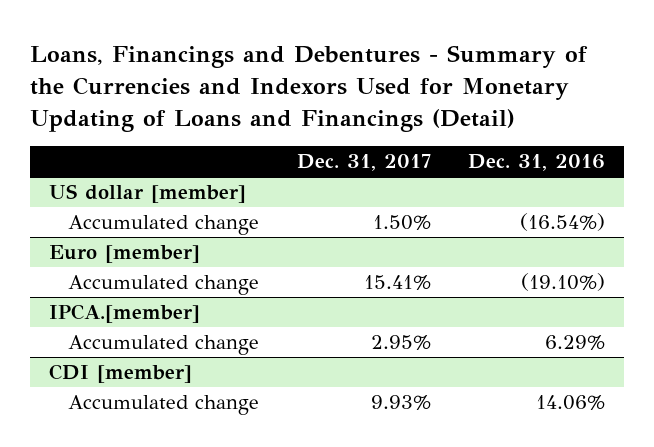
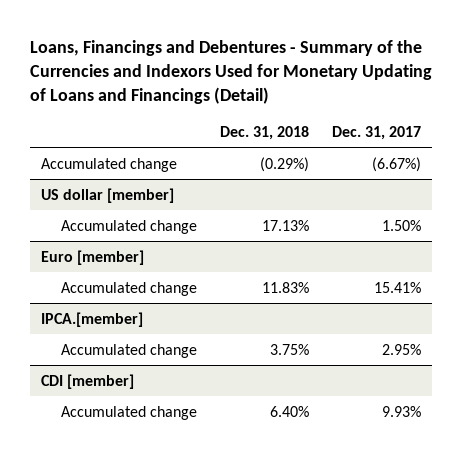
[468,154,606,172] Dec. 31, 2016 -> none
none -> [219,125,309,140] Dec. 31, 2018
none -> [40,157,177,172] Accumulated change

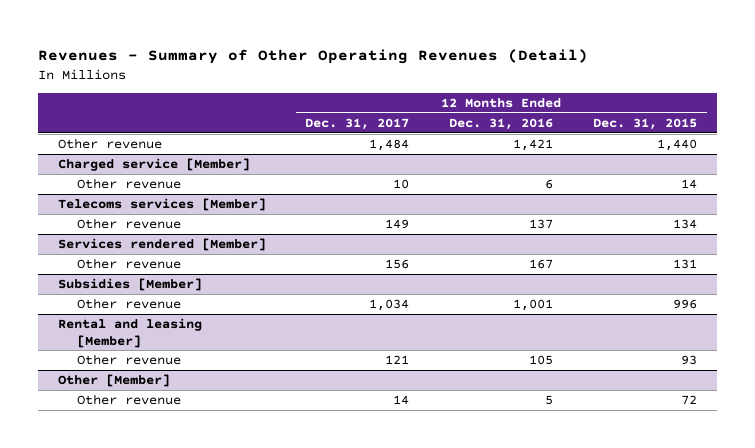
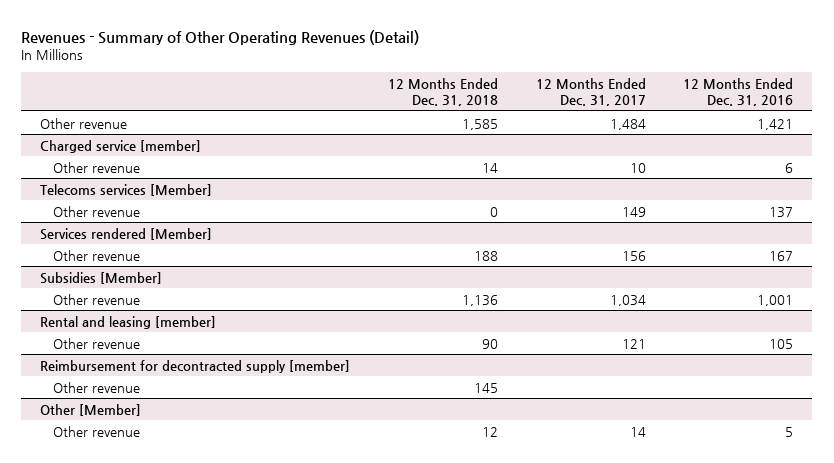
[592,117,697,130] Dec. 31, 2015 -> none
none -> [387,77,498,106] 12 Months Ended Dec. 31, 2018
[57,158,250,172] Charged service [Member] -> [40,139,202,153] Charged service [member]
[57,318,202,348] Rental and leasing [Member] -> [40,315,217,329] Rental and leasing [member]
none -> [40,359,351,373] Reimbursement for decontracted supply [member]
none -> [52,381,140,393] Other revenue

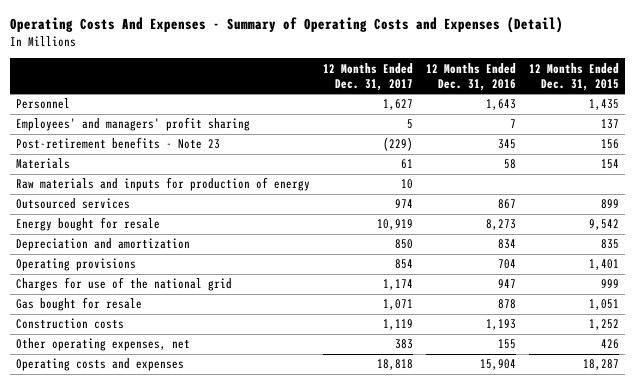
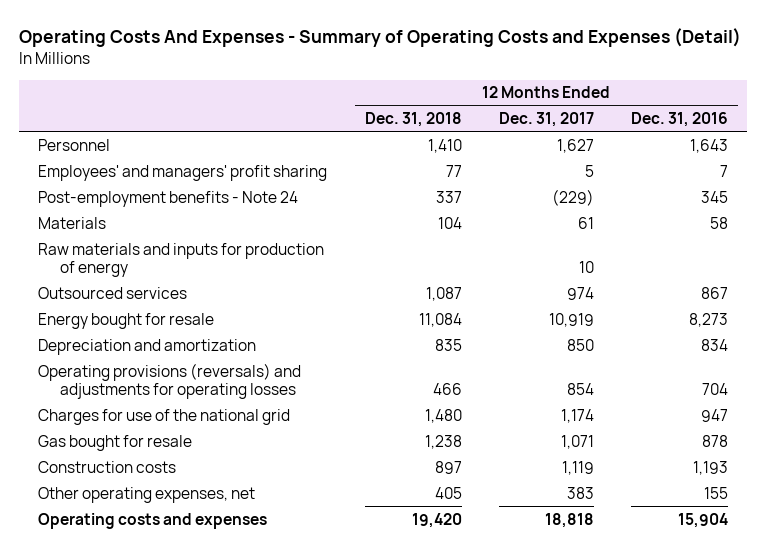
[528,62,619,91] 12 Months Ended Dec. 31, 2015 -> none
none -> [364,112,462,128] Dec. 31, 2018
[16,137,221,150] Post-retirement benefits - Note 23 -> [38,190,299,207] Post-employment benefits - Note 24
[16,258,137,272] Operating provisions -> [38,362,302,399] Operating provisions (reversals) and adjustments for operating losses

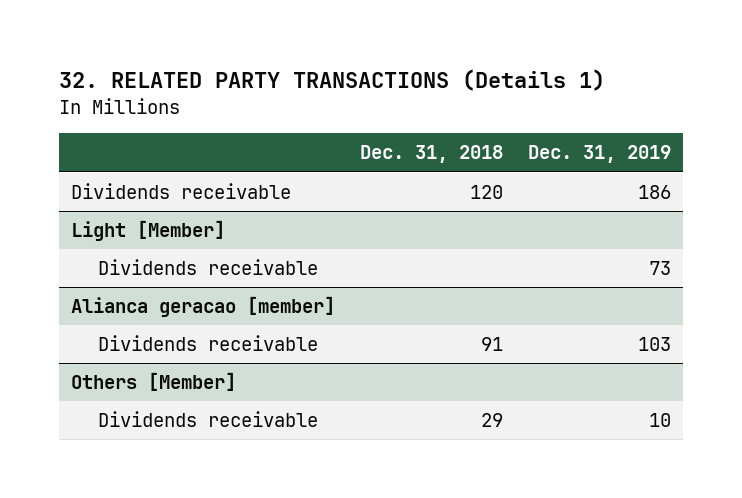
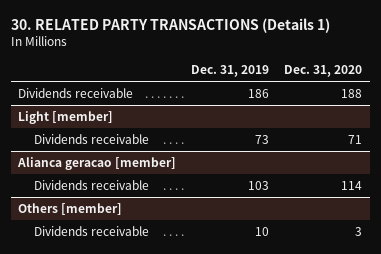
[58,69,605,92] 32. RELATED PARTY TRANSACTIONS (Details 1) -> [10,17,330,33] 30. RELATED PARTY TRANSACTIONS (Details 1)
[359,145,503,164] Dec. 31, 2018 -> none
none -> [284,64,363,77] Dec. 31, 2020
[71,220,226,242] Light [Member] -> [18,110,114,124] Light [member]
[71,372,237,392] Others [Member] -> [18,202,123,215] Others [member]

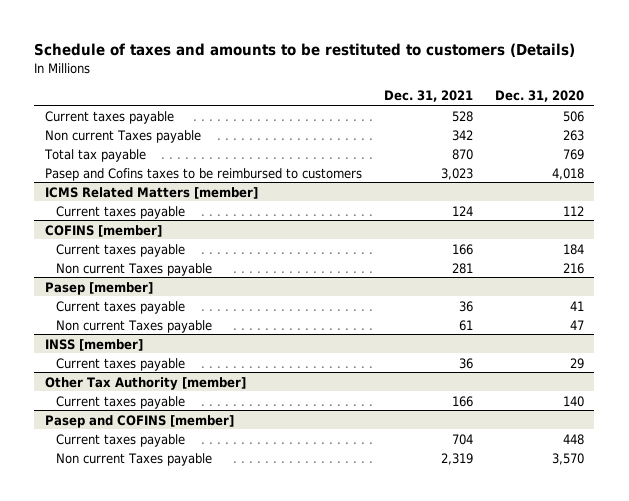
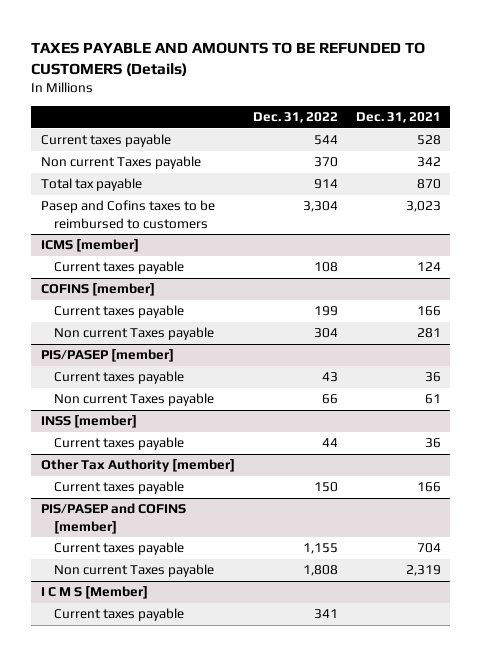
[34,42,576,57] Schedule of taxes and amounts to be restituted to customers (Details) -> [31,41,426,76] TAXES PAYABLE AND AMOUNTS TO BE REFUNDED TO CUSTOMERS (Details)
[494,90,584,103] Dec. 31, 2020 -> none
none -> [252,112,338,124] Dec. 31, 2022
[45,186,259,199] ICMS Related Matters [member] -> [40,239,139,253] ICMS [member]
[45,281,154,295] Pasep [member] -> [40,349,174,363] PIS/PASEP [member]
[45,414,235,428] Pasep and COFINS [member] -> [40,503,186,534] PIS/PASEP and COFINS [member]
none -> [40,586,148,600] I C M S [Member]
none -> [54,608,185,622] Current taxes payable

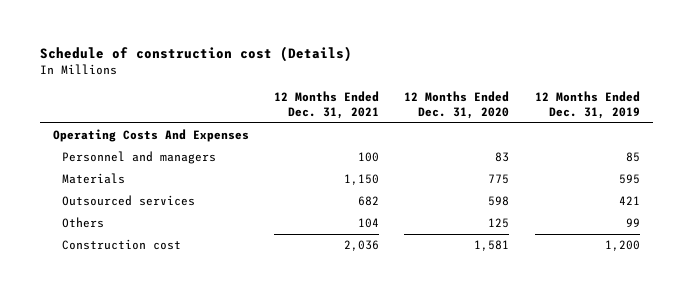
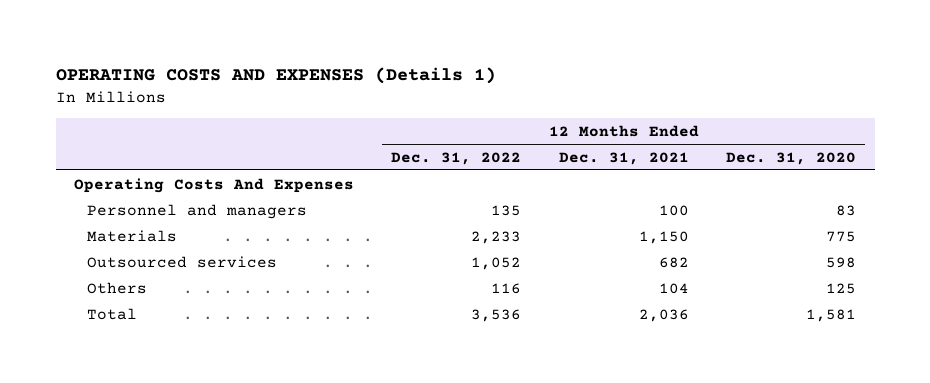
[39,46,352,63] Schedule of construction cost (Details) -> [55,67,496,85] OPERATING COSTS AND EXPENSES (Details 1)
[534,91,640,119] 12 Months Ended Dec. 31, 2019 -> none
none -> [391,151,522,165] Dec. 31, 2022
[61,239,181,251] Construction cost -> [86,307,137,320] Total

